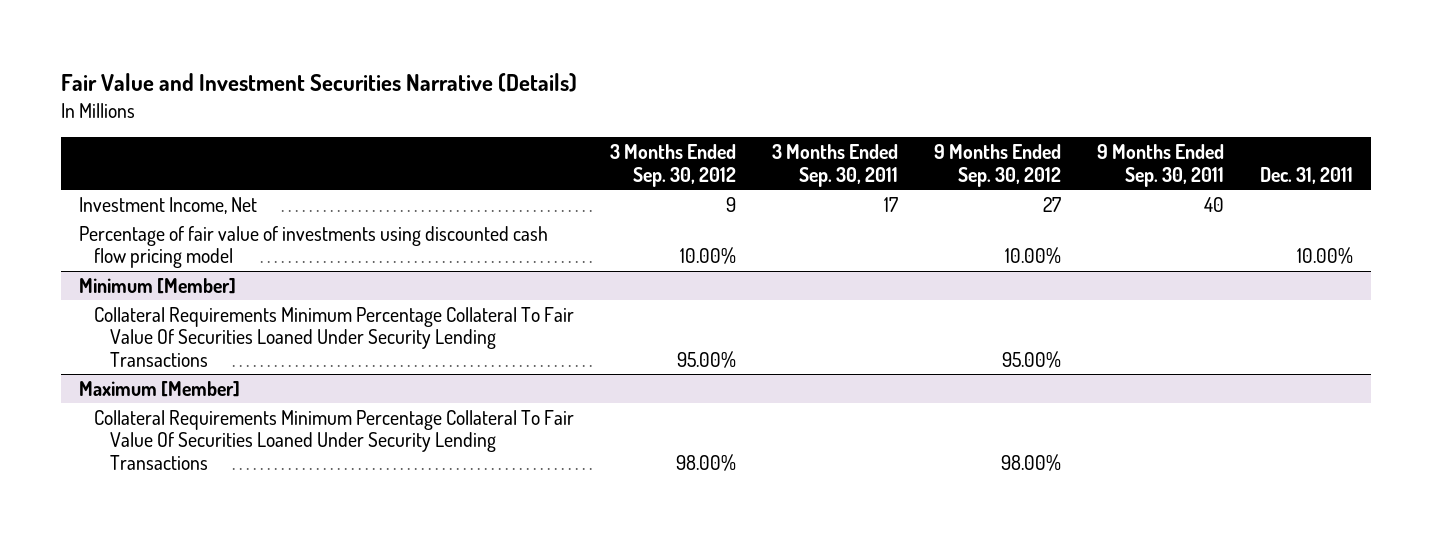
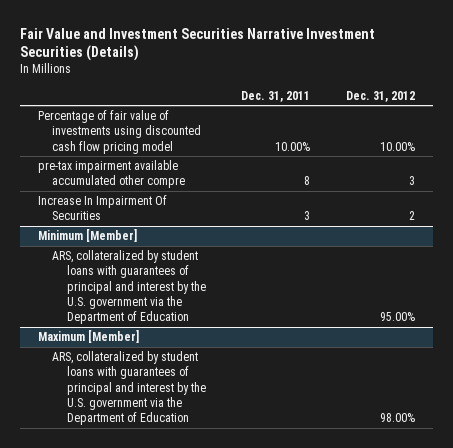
[60,73,577,93] Fair Value and Investment Securities Narrative (Details) -> [19,27,375,62] Fair Value and Investment Securities Narrative Investment Securities (Details)
[610,144,737,187] 3 Months Ended Sep. 30, 2012 -> none
[772,144,899,187] 3 Months Ended Sep. 30, 2011 -> none
[933,144,1061,187] 9 Months Ended Sep. 30, 2012 -> none
[1096,144,1224,187] 9 Months Ended Sep. 30, 2011 -> none
none -> [346,90,416,102] Dec. 31, 2012
[78,196,257,214] Investment Income, Net -> none
none -> [37,160,186,189] pre-tax impairment available accumulated other compre
none -> [37,195,167,221] Increase In Impairment Of Securities
[94,306,575,368] Collateral Requirements Minimum Percentage Collateral To Fair Value Of Securities Loaned Under Security Lending Transactions -> [52,250,206,324] ARS, collateralized by student loans with guarantees of principal and interest by the U.S. government via the Department of Education
[94,409,575,471] Collateral Requirements Minimum Percentage Collateral To Fair Value Of Securities Loaned Under Security Lending Transactions -> [52,351,206,425] ARS, collateralized by student loans with guarantees of principal and interest by the U.S. government via the Department of Education

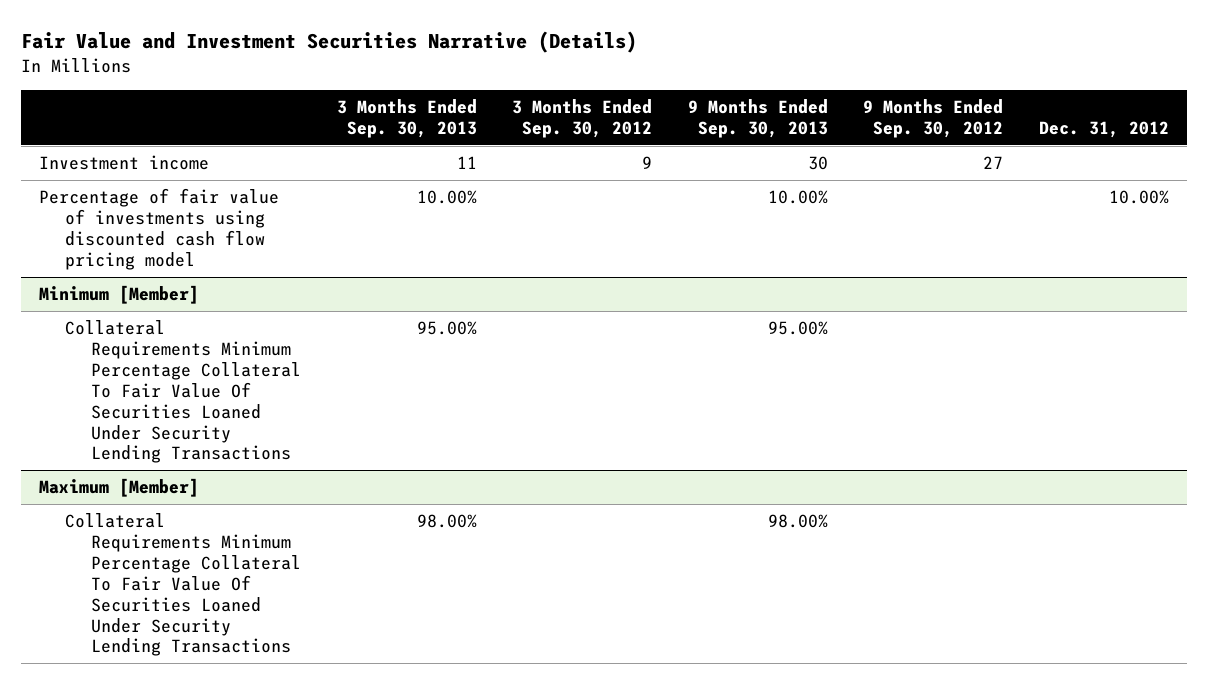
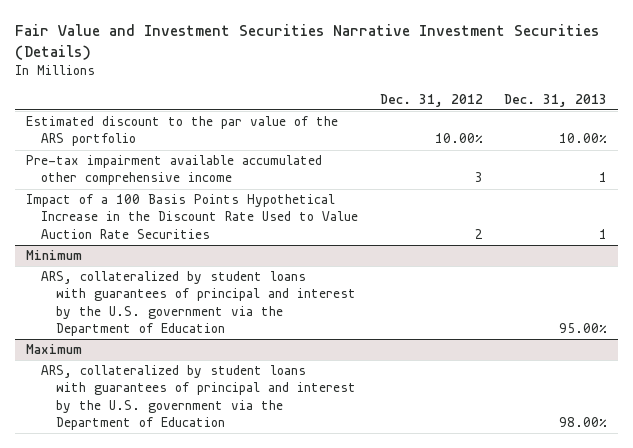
[20,31,637,54] Fair Value and Investment Securities Narrative (Details) -> [15,24,600,60] Fair Value and Investment Securities Narrative Investment Securities (Details)
[336,98,477,138] 3 Months Ended Sep. 30, 2013 -> none
[512,98,653,138] 3 Months Ended Sep. 30, 2012 -> none
[687,98,828,138] 9 Months Ended Sep. 30, 2013 -> none
[863,98,1004,138] 9 Months Ended Sep. 30, 2012 -> none
none -> [504,93,608,107] Dec. 31, 2013
[38,155,209,171] Investment income -> none
[38,188,279,270] Percentage of fair value of investments using discounted cash flow pricing model -> [26,116,339,147] Estimated discount to the par value of the ARS portfolio
none -> [26,155,323,186] Pre-tax impairment available accumulated other comprehensive income
none -> [26,194,359,239] Impact of a 100 Basis Points Hypothetical Increase in the Discount Rate Used to Value Auction Rate Securities
[38,285,199,305] Minimum [Member] -> [26,250,83,261] Minimum
[65,320,302,464] Collateral Requirements Minimum Percentage Collateral To Fair Value Of Securities Loaned Under Security Lending Transactions -> [41,271,357,336] ARS, collateralized by student loans with guarantees of principal and interest by the U.S. government via the Department of Education
[38,478,199,498] Maximum [Member] -> [26,344,83,355] Maximum
[65,513,302,657] Collateral Requirements Minimum Percentage Collateral To Fair Value Of Securities Loaned Under Security Lending Transactions -> [41,365,357,430] ARS, collateralized by student loans with guarantees of principal and interest by the U.S. government via the Department of Education

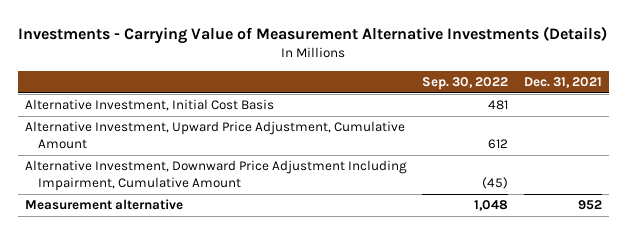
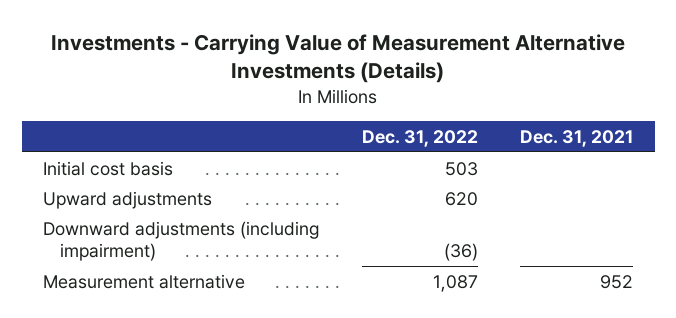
[422,77,509,91] Sep. 30, 2022 -> none
none -> [361,129,478,147] Dec. 31, 2022
[25,99,275,112] Alternative Investment, Initial Cost Basis -> [42,160,173,176] Initial cost basis
[25,121,406,150] Alternative Investment, Upward Price Adjustment, Cumulative Amount -> [42,190,212,209] Upward adjustments
[25,160,408,192] Alternative Investment, Downward Price Adjustment Including Impairment, Cumulative Amount -> [42,220,319,261] Downward adjustments (including impairment)

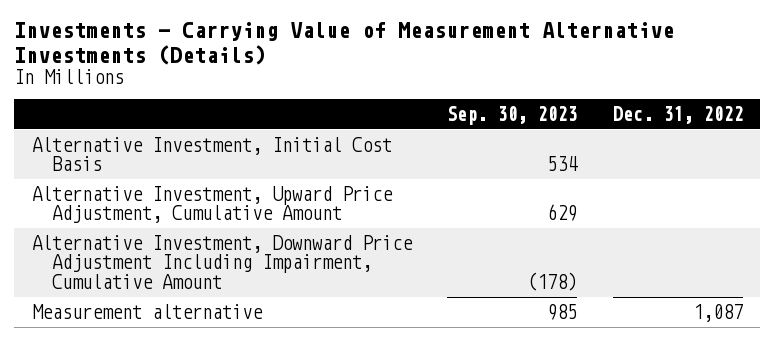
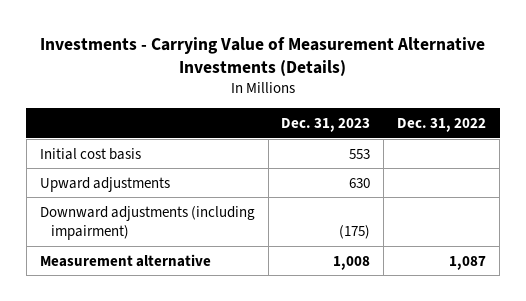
[447,106,578,126] Sep. 30, 2023 -> none
none -> [281,117,371,132] Dec. 31, 2023
[31,137,392,172] Alternative Investment, Initial Cost Basis -> [39,147,141,160] Initial cost basis
[31,186,393,224] Alternative Investment, Upward Price Adjustment, Cumulative Amount -> [39,176,170,192] Upward adjustments
[31,235,413,289] Alternative Investment, Downward Price Adjustment Including Impairment, Cumulative Amount -> [39,205,255,241] Downward adjustments (including impairment)

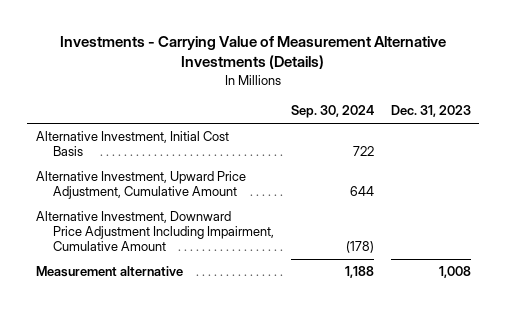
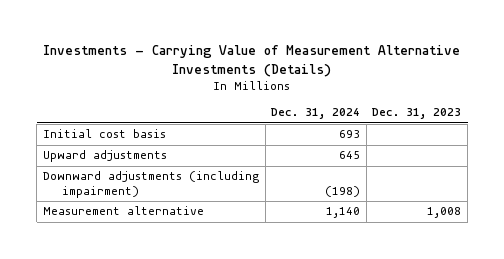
[290,105,374,119] Sep. 30, 2024 -> none
none -> [271,108,361,120] Dec. 31, 2024
[35,131,229,157] Alternative Investment, Initial Cost Basis -> [43,129,167,139] Initial cost basis
[35,171,246,200] Alternative Investment, Upward Price Adjustment, Cumulative Amount -> [43,150,168,163] Upward adjustments
[35,211,275,252] Alternative Investment, Downward Price Adjustment Including Impairment, Cumulative Amount -> [43,171,260,198] Downward adjustments (including impairment)

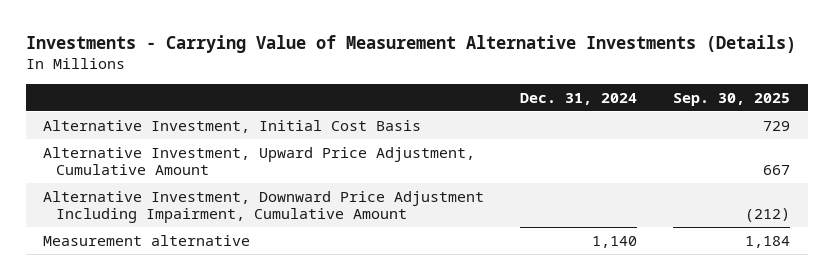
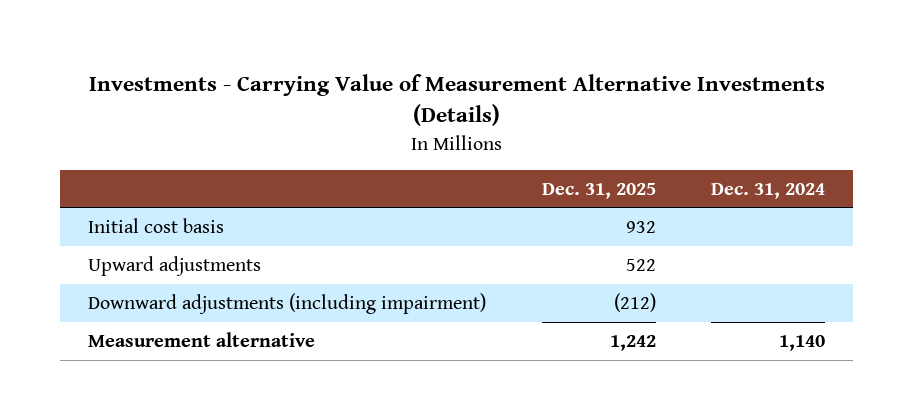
[672,92,790,106] Sep. 30, 2025 -> none
none -> [541,182,656,199] Dec. 31, 2025
[43,119,422,133] Alternative Investment, Initial Cost Basis -> [87,218,224,234] Initial cost basis
[43,146,476,176] Alternative Investment, Upward Price Adjustment, Cumulative Amount -> [87,256,261,277] Upward adjustments
[43,190,485,224] Alternative Investment, Downward Price Adjustment Including Impairment, Cumulative Amount -> [87,293,486,315] Downward adjustments (including impairment)

